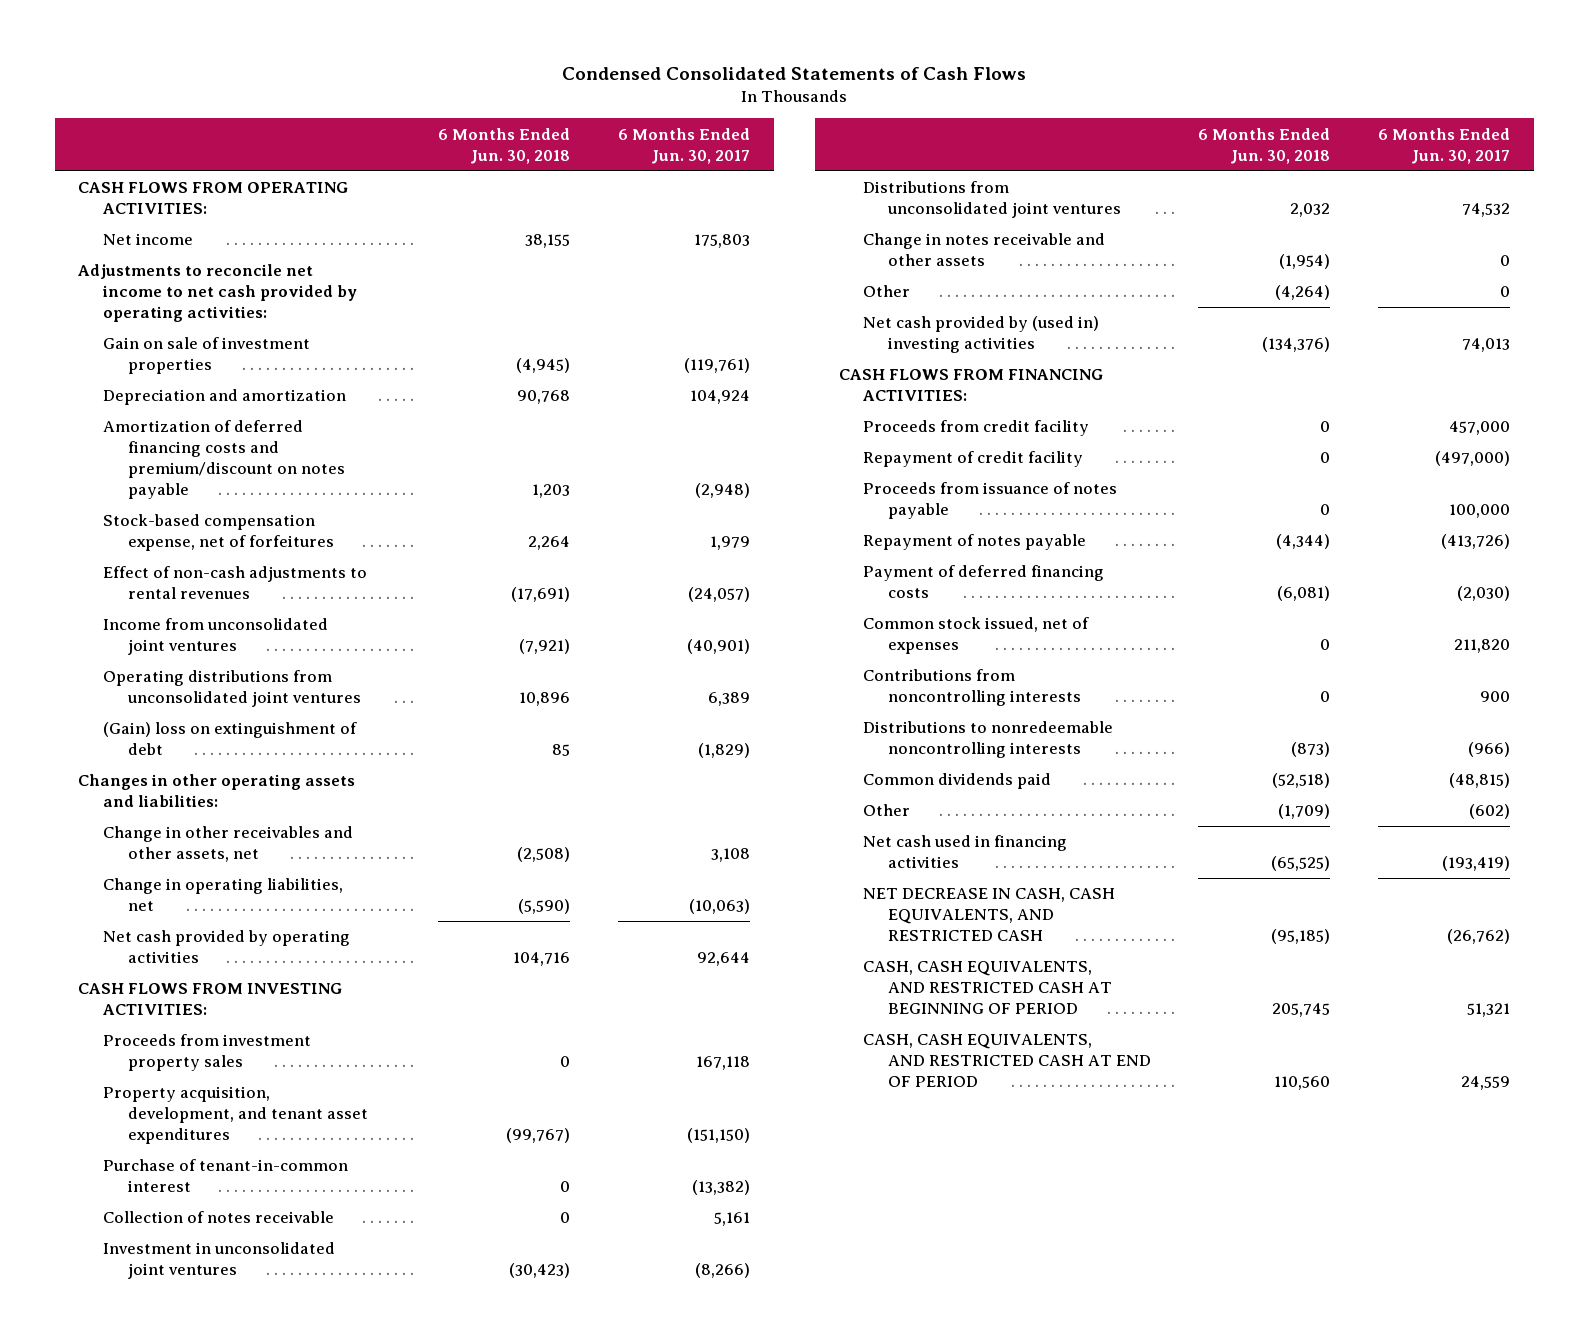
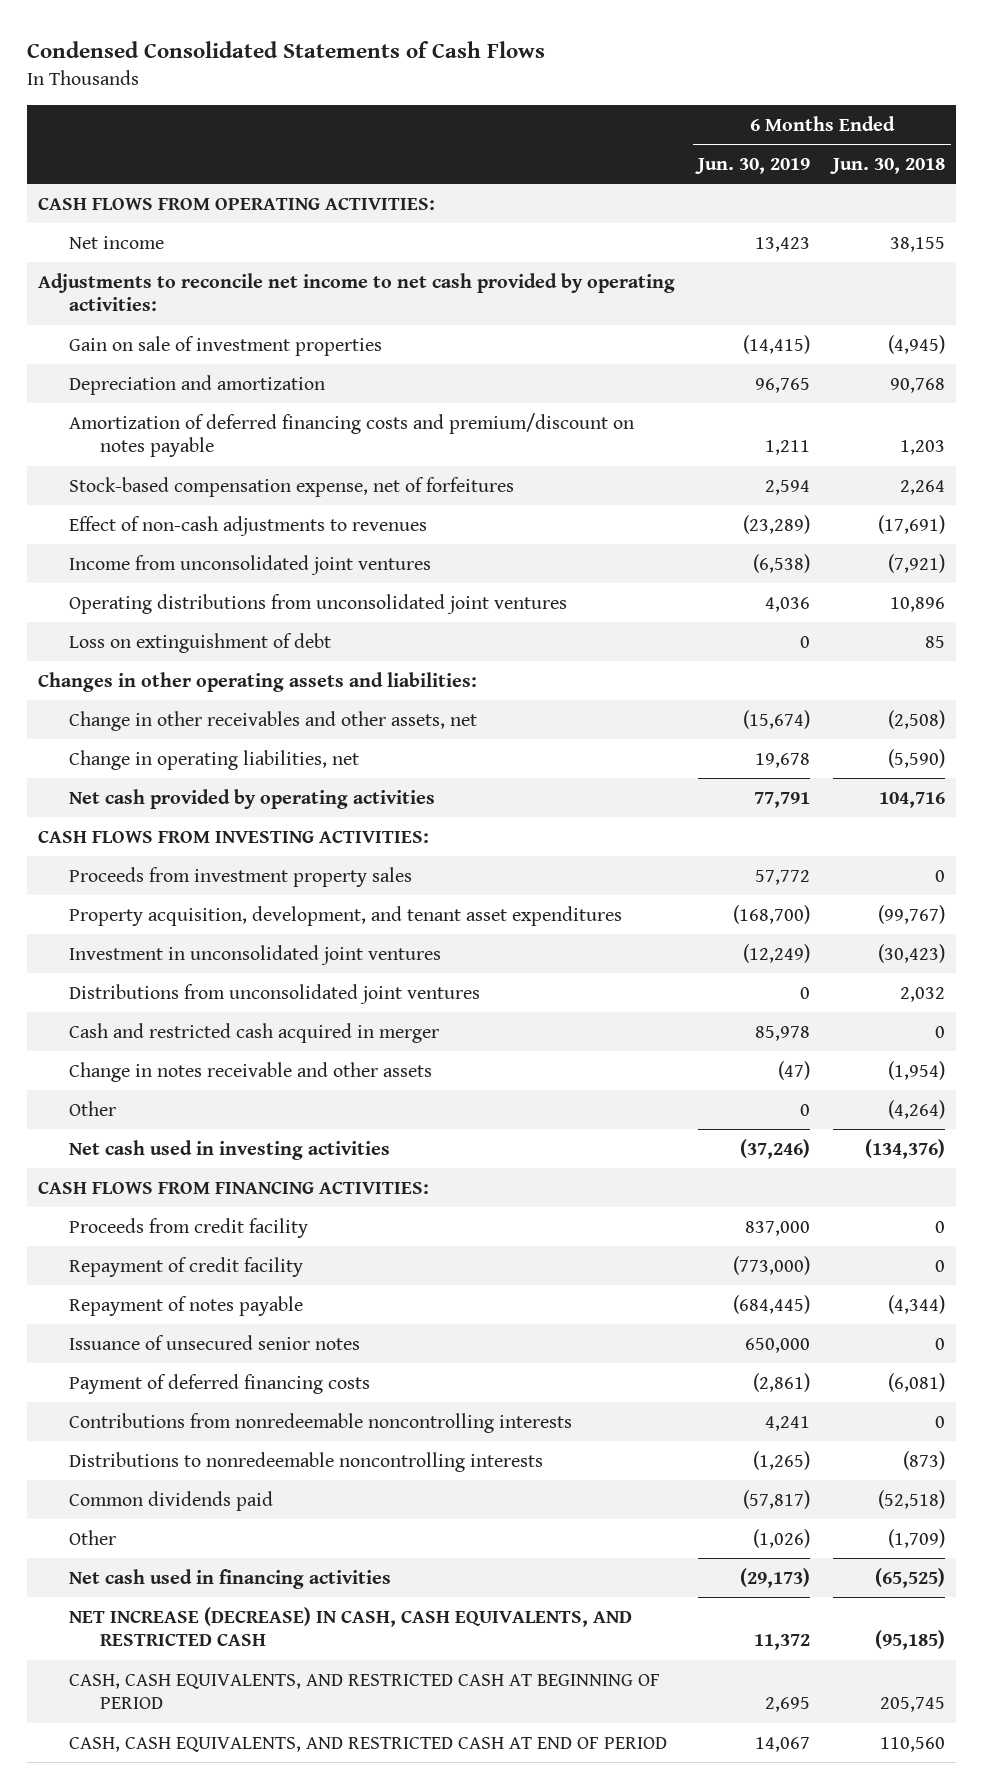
[617,127,750,164] 6 Months Ended Jun. 30, 2017 -> none
none -> [695,157,811,174] Jun. 30, 2019
[102,566,367,600] Effect of non-cash adjustments to rental revenues -> [69,515,428,536] Effect of non-cash adjustments to revenues
[102,722,357,756] (Gain) loss on extinguishment of debt -> [69,632,332,653] Loss on extinguishment of debt
[102,1159,348,1193] Purchase of tenant-in-common interest -> none
[102,1211,334,1224] Collection of notes receivable -> none
none -> [69,1022,440,1043] Cash and restricted cash acquired in merger
[863,316,1100,354] Net cash provided by (used in) investing activities -> [69,1139,391,1160] Net cash used in investing activities
[863,482,1118,520] Proceeds from issuance of notes payable -> none
none -> [69,1334,361,1350] Issuance of unsecured senior notes
[863,617,1090,655] Common stock issued, net of expenses -> none
[863,669,1081,707] Contributions from noncontrolling interests -> [69,1412,573,1433] Contributions from nonredeemable noncontrolling interests
[863,888,1116,942] NET DECREASE IN CASH, CASH EQUIVALENTS, AND RESTRICTED CASH -> [69,1606,633,1647] NET INCREASE (DECREASE) IN CASH, CASH EQUIVALENTS, AND RESTRICTED CASH

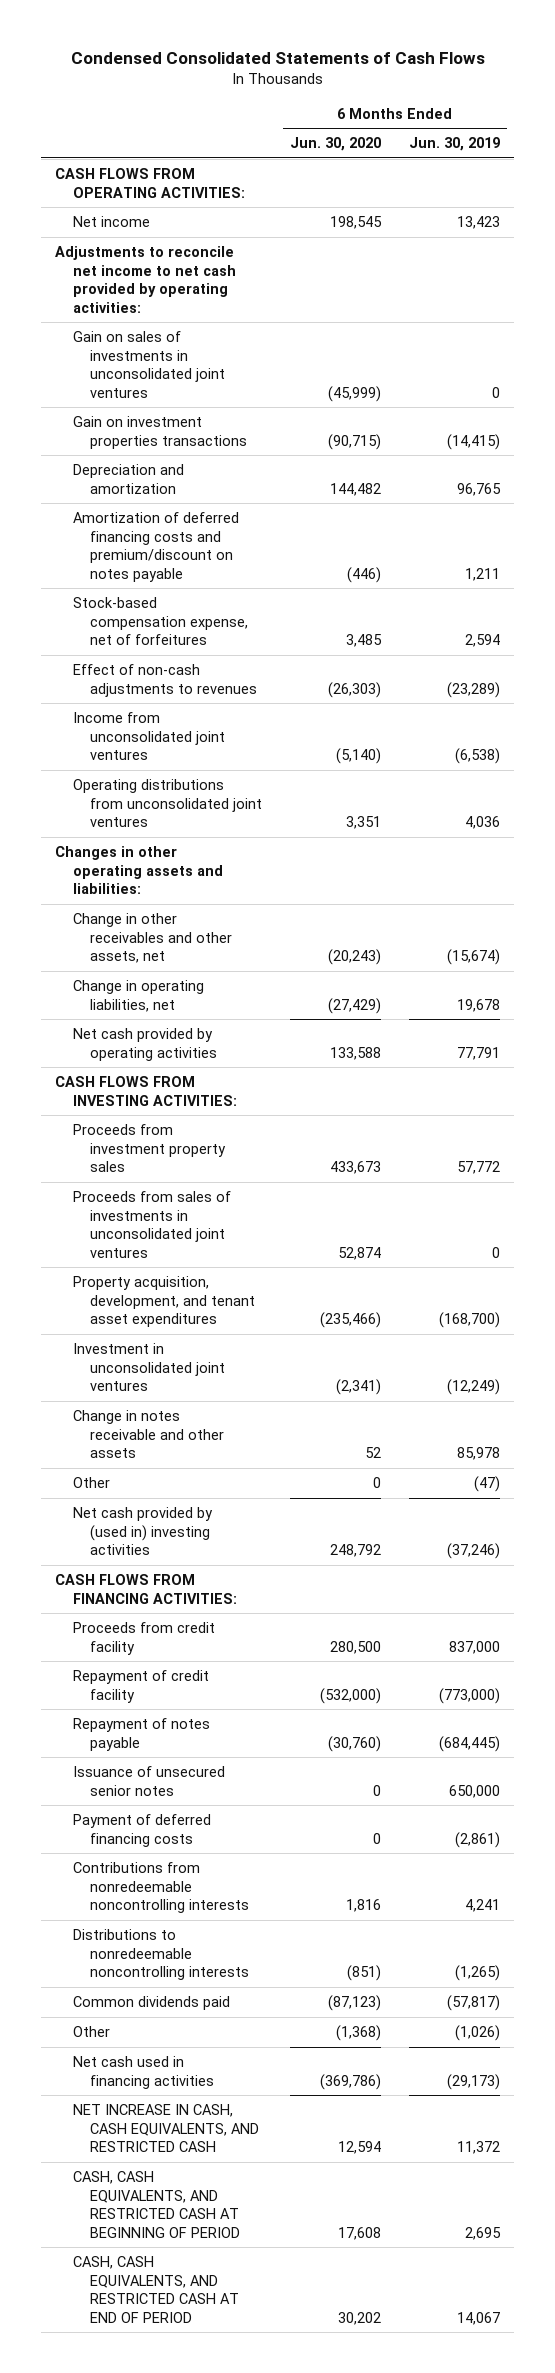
[830,157,946,174] Jun. 30, 2018 -> none
none -> [290,137,382,152] Jun. 30, 2020
none -> [72,331,226,398] Gain on sales of investments in unconsolidated joint ventures
[69,335,383,356] Gain on sale of investment properties -> [72,416,248,449] Gain on investment properties transactions
[69,632,332,653] Loss on extinguishment of debt -> none
none -> [72,1191,231,1258] Proceeds from sales of investments in unconsolidated joint ventures
[69,983,481,1004] Distributions from unconsolidated joint ventures -> none
[69,1022,440,1043] Cash and restricted cash acquired in merger -> none
[778,1060,811,1080] (47) -> [457,1447,501,1461] 85,978
[800,1103,811,1116] 0 -> [474,1476,501,1493] (47)
[69,1139,391,1160] Net cash used in investing activities -> [72,1507,213,1556] Net cash provided by (used in) investing activities
[69,1606,633,1647] NET INCREASE (DECREASE) IN CASH, CASH EQUIVALENTS, AND RESTRICTED CASH -> [72,2104,260,2153] NET INCREASE IN CASH, CASH EQUIVALENTS, AND RESTRICTED CASH

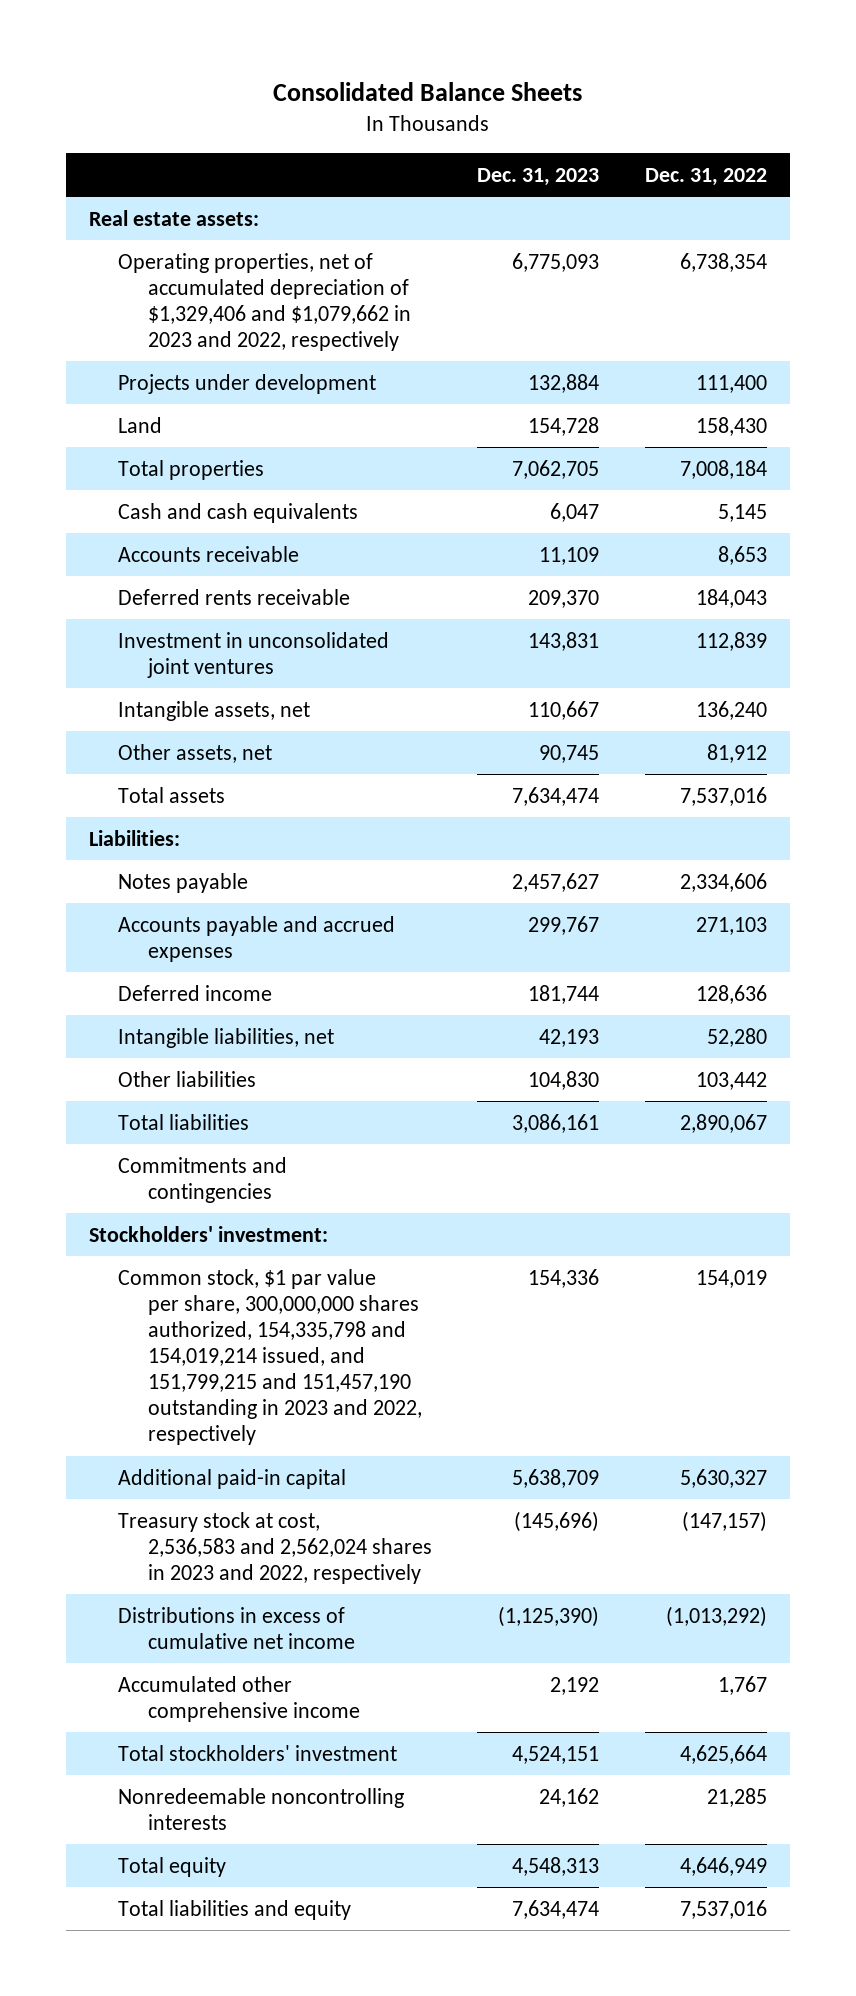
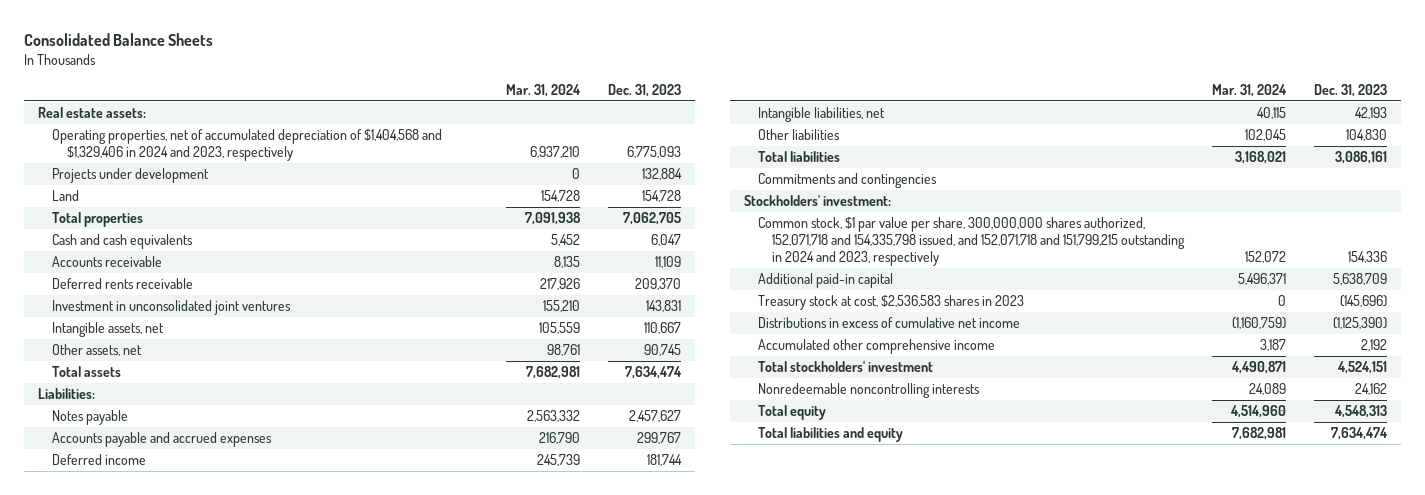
[644,168,767,187] Dec. 31, 2022 -> none
none -> [506,83,582,97] Mar. 31, 2024
[118,252,411,352] Operating properties, net of accumulated depreciation of $1,329,406 and $1,079,662 in 2023 and 2022, respectively -> [52,128,443,161] Operating properties, net of accumulated depreciation of $1,404,568 and $1,329,406 in 2024 and 2023, respectively
[118,1268,422,1446] Common stock, $1 par value per share, 300,000,000 shares authorized, 154,335,798 and 154,019,214 issued, and 151,799,215 and 151,457,190 outstanding in 2023 and 2022, respectively -> [758,216,1186,267] Common stock, $1 par value per share, 300,000,000 shares authorized, 152,071,718 and 154,335,798 issued, and 152,071,718 and 151,799,215 outstanding in 2024 and 2023, respectively
[118,1511,432,1584] Treasury stock at cost, 2,536,583 and 2,562,024 shares in 2023 and 2022, respectively -> [758,294,1025,310] Treasury stock at cost, $2,536,583 shares in 2023

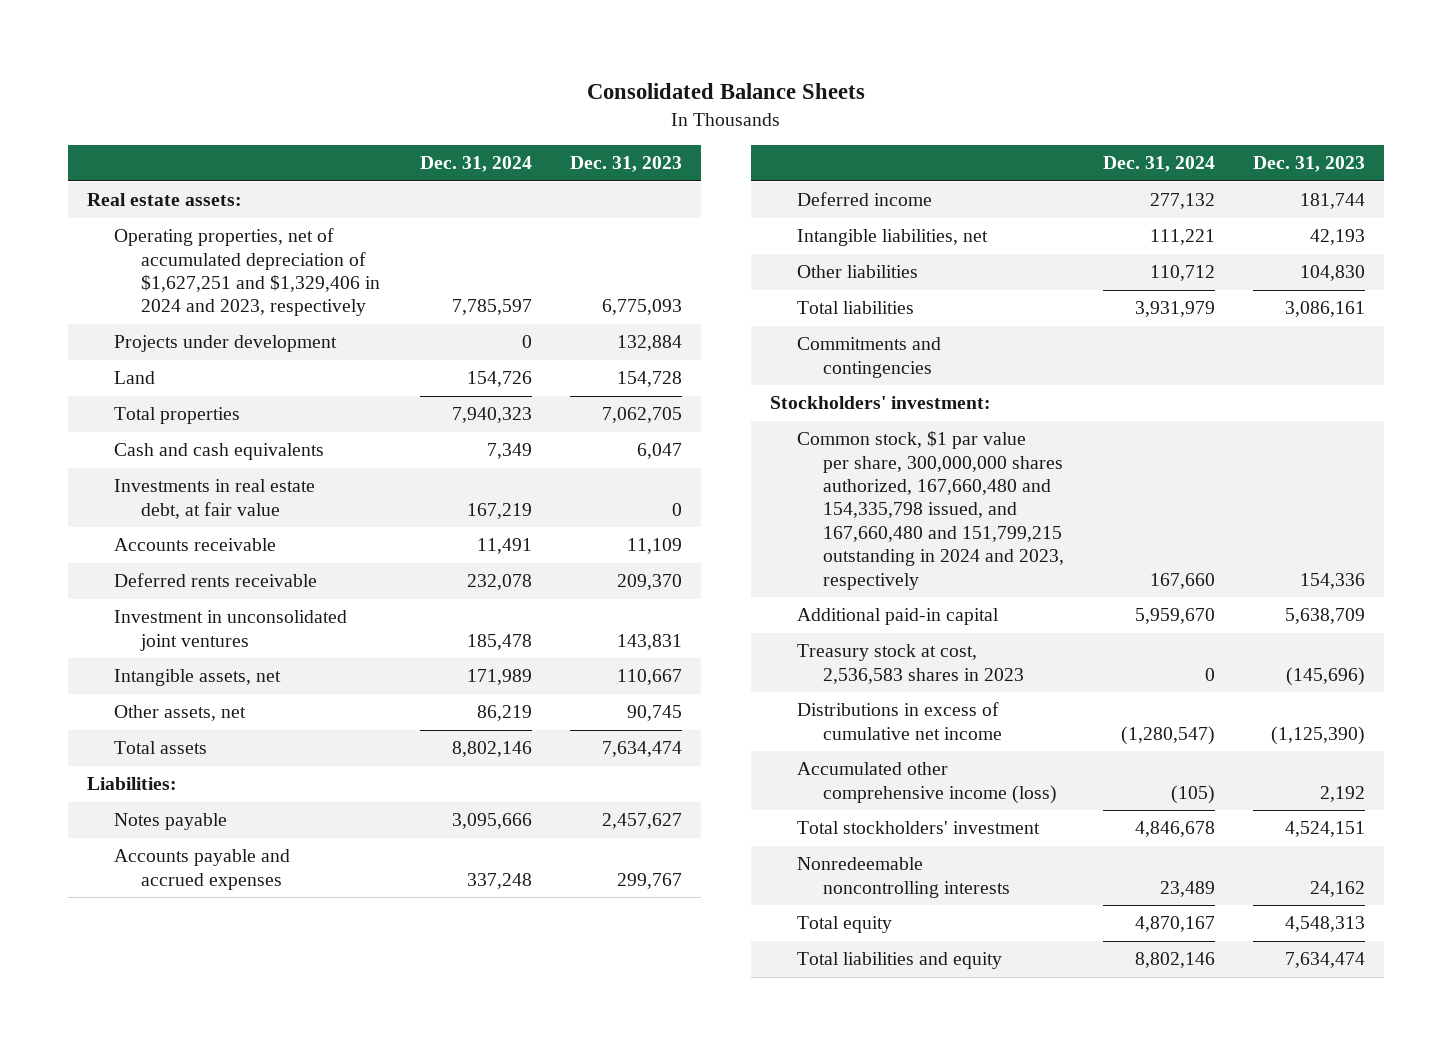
[506,83,582,97] Mar. 31, 2024 -> none
none -> [420,156,533,173] Dec. 31, 2024
[52,128,443,161] Operating properties, net of accumulated depreciation of $1,404,568 and $1,329,406 in 2024 and 2023, respectively -> [114,228,381,317] Operating properties, net of accumulated depreciation of $1,627,251 and $1,329,406 in 2024 and 2023, respectively
none -> [114,479,316,519] Investments in real estate debt, at fair value
[758,216,1186,267] Common stock, $1 par value per share, 300,000,000 shares authorized, 152,071,718 and 154,335,798 issued, and 152,071,718 and 151,799,215 outstanding in 2024 and 2023, respectively -> [796,431,1065,590] Common stock, $1 par value per share, 300,000,000 shares authorized, 167,660,480 and 154,335,798 issued, and 167,660,480 and 151,799,215 outstanding in 2024 and 2023, respectively
[758,294,1025,310] Treasury stock at cost, $2,536,583 shares in 2023 -> [796,644,1025,684] Treasury stock at cost, 2,536,583 shares in 2023
[758,338,996,354] Accumulated other comprehensive income -> [796,762,1058,804] Accumulated other comprehensive income (loss)

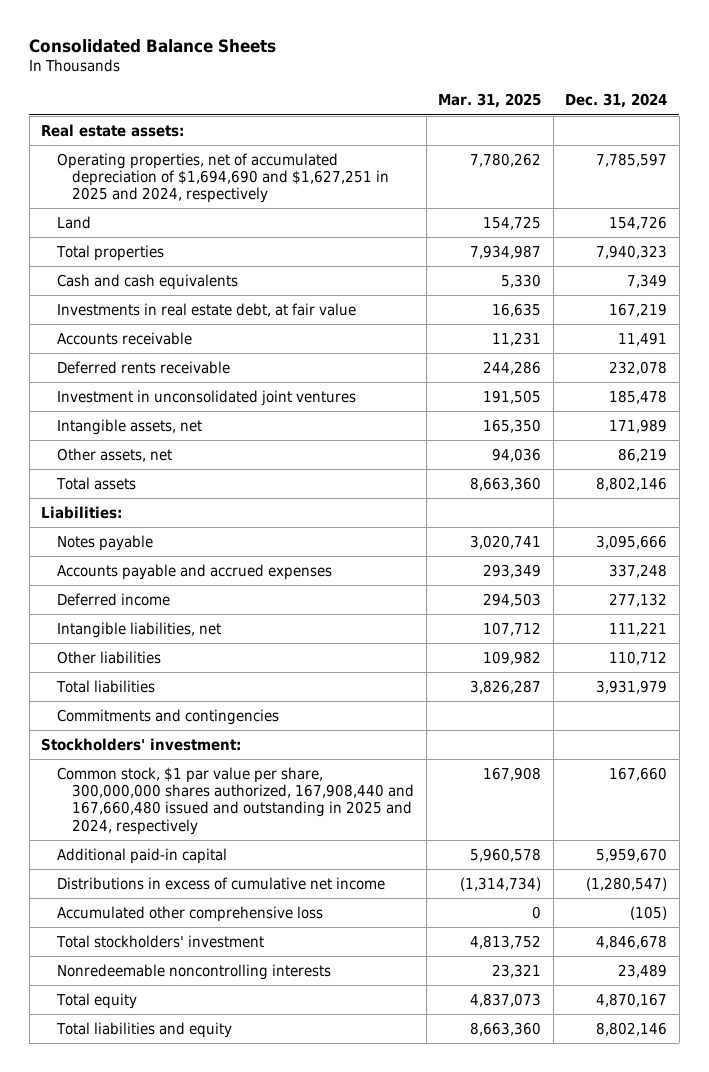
[570,156,683,173] Dec. 31, 2023 -> none
none -> [438,93,542,109] Mar. 31, 2025
[114,335,338,353] Projects under development -> none
[114,228,381,317] Operating properties, net of accumulated depreciation of $1,627,251 and $1,329,406 in 2024 and 2023, respectively -> [56,152,390,204] Operating properties, net of accumulated depreciation of $1,694,690 and $1,627,251 in 2025 and 2024, respectively
[796,431,1065,590] Common stock, $1 par value per share, 300,000,000 shares authorized, 167,660,480 and 154,335,798 issued, and 167,660,480 and 151,799,215 outstanding in 2024 and 2023, respectively -> [56,766,415,835] Common stock, $1 par value per share, 300,000,000 shares authorized, 167,908,440 and 167,660,480 issued and outstanding in 2025 and 2024, respectively
[796,644,1025,684] Treasury stock at cost, 2,536,583 shares in 2023 -> none
[796,762,1058,804] Accumulated other comprehensive income (loss) -> [56,905,323,922] Accumulated other comprehensive loss

